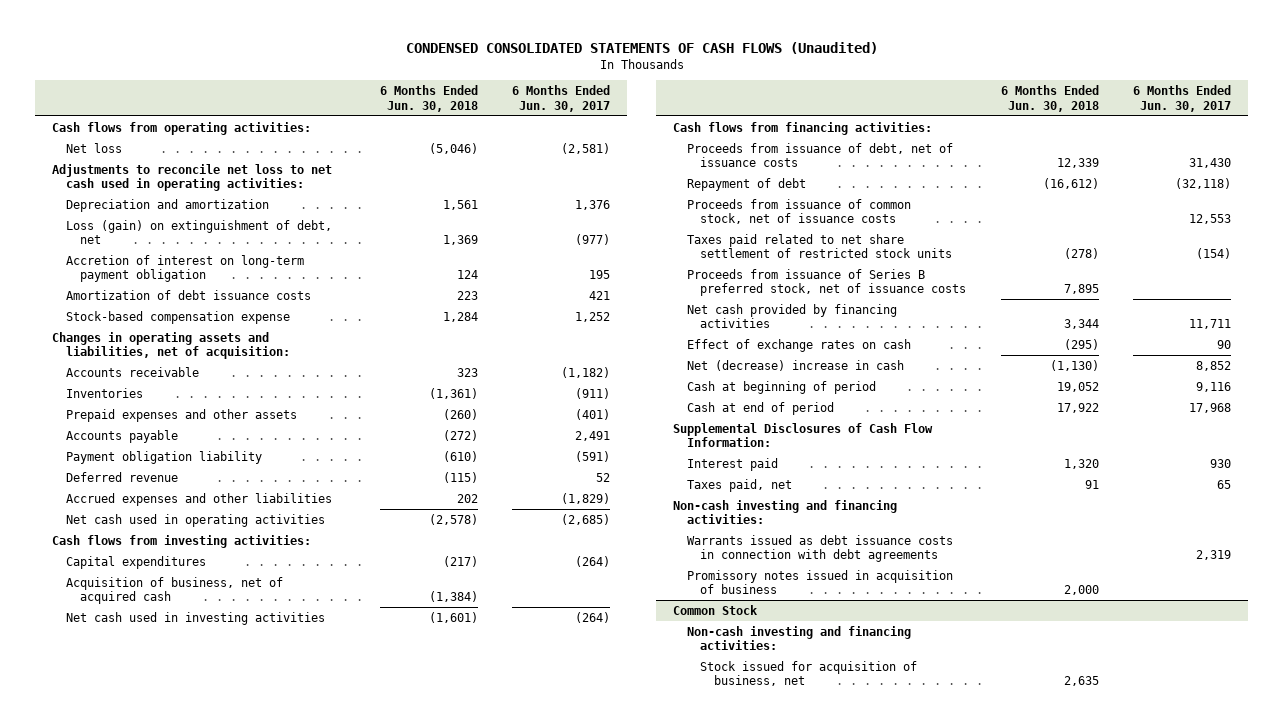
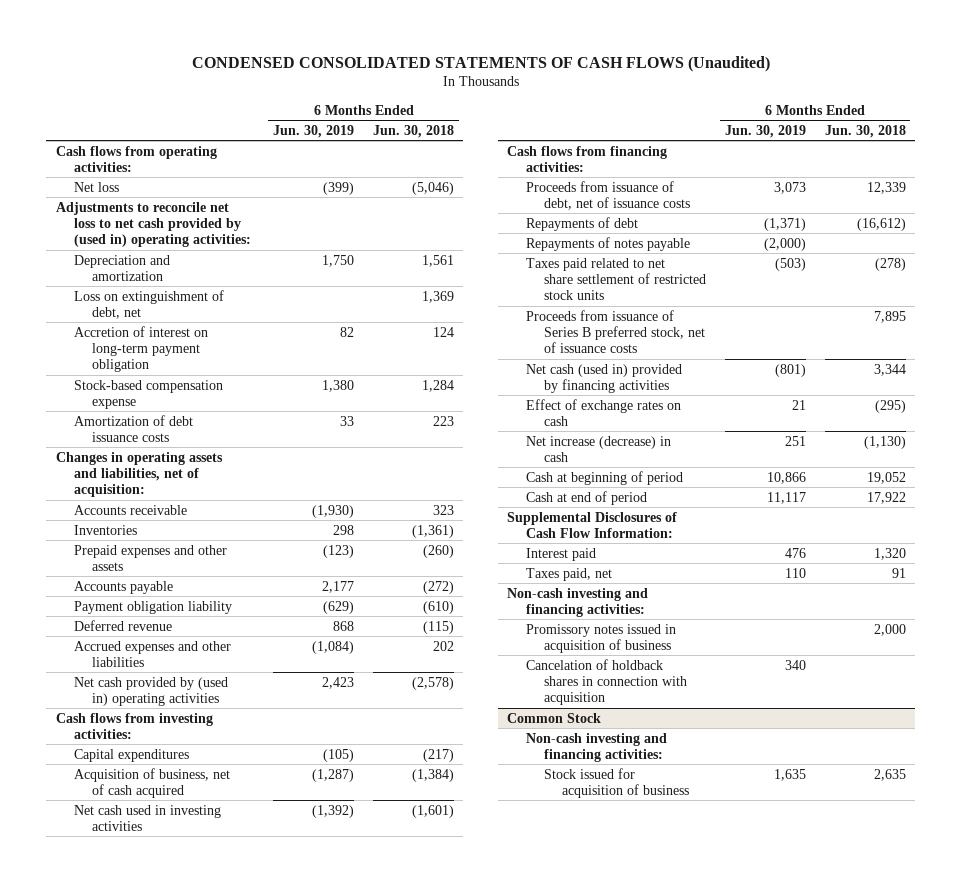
[511,85,610,112] 6 Months Ended Jun. 30, 2017 -> none
none -> [273,124,355,138] Jun. 30, 2019
[52,163,333,192] Adjustments to reconcile net loss to net cash used in operating activities: -> [55,201,252,248] Adjustments to reconcile net loss to net cash provided by (used in) operating activities:
[66,219,333,245] Loss (gain) on extinguishment of debt, net -> [74,289,225,319] Loss on extinguishment of debt, net
[66,289,312,300] Amortization of debt issuance costs -> [74,414,194,442] Amortization of debt issuance costs
[66,513,326,527] Net cash used in operating activities -> [74,676,229,706] Net cash provided by (used in) operating activities
[66,576,284,605] Acquisition of business, net of acquired cash -> [74,767,231,798] Acquisition of business, net of cash acquired
[686,198,911,225] Proceeds from issuance of common stock, net of issuance costs -> none
[686,177,806,191] Repayment of debt -> [525,216,638,231] Repayments of debt
none -> [525,236,690,251] Repayments of notes payable
[686,303,897,329] Net cash provided by financing activities -> [525,363,682,393] Net cash (used in) provided by financing activities
[686,359,904,371] Net (decrease) increase in cash -> [525,435,671,462] Net increase (decrease) in cash
[686,534,953,563] Warrants issued as debt issuance costs in connection with debt agreements -> none
none -> [525,658,687,706] Cancelation of holdback shares in connection with acquisition
[700,660,918,687] Stock issued for acquisition of business, net -> [543,767,690,798] Stock issued for acquisition of business

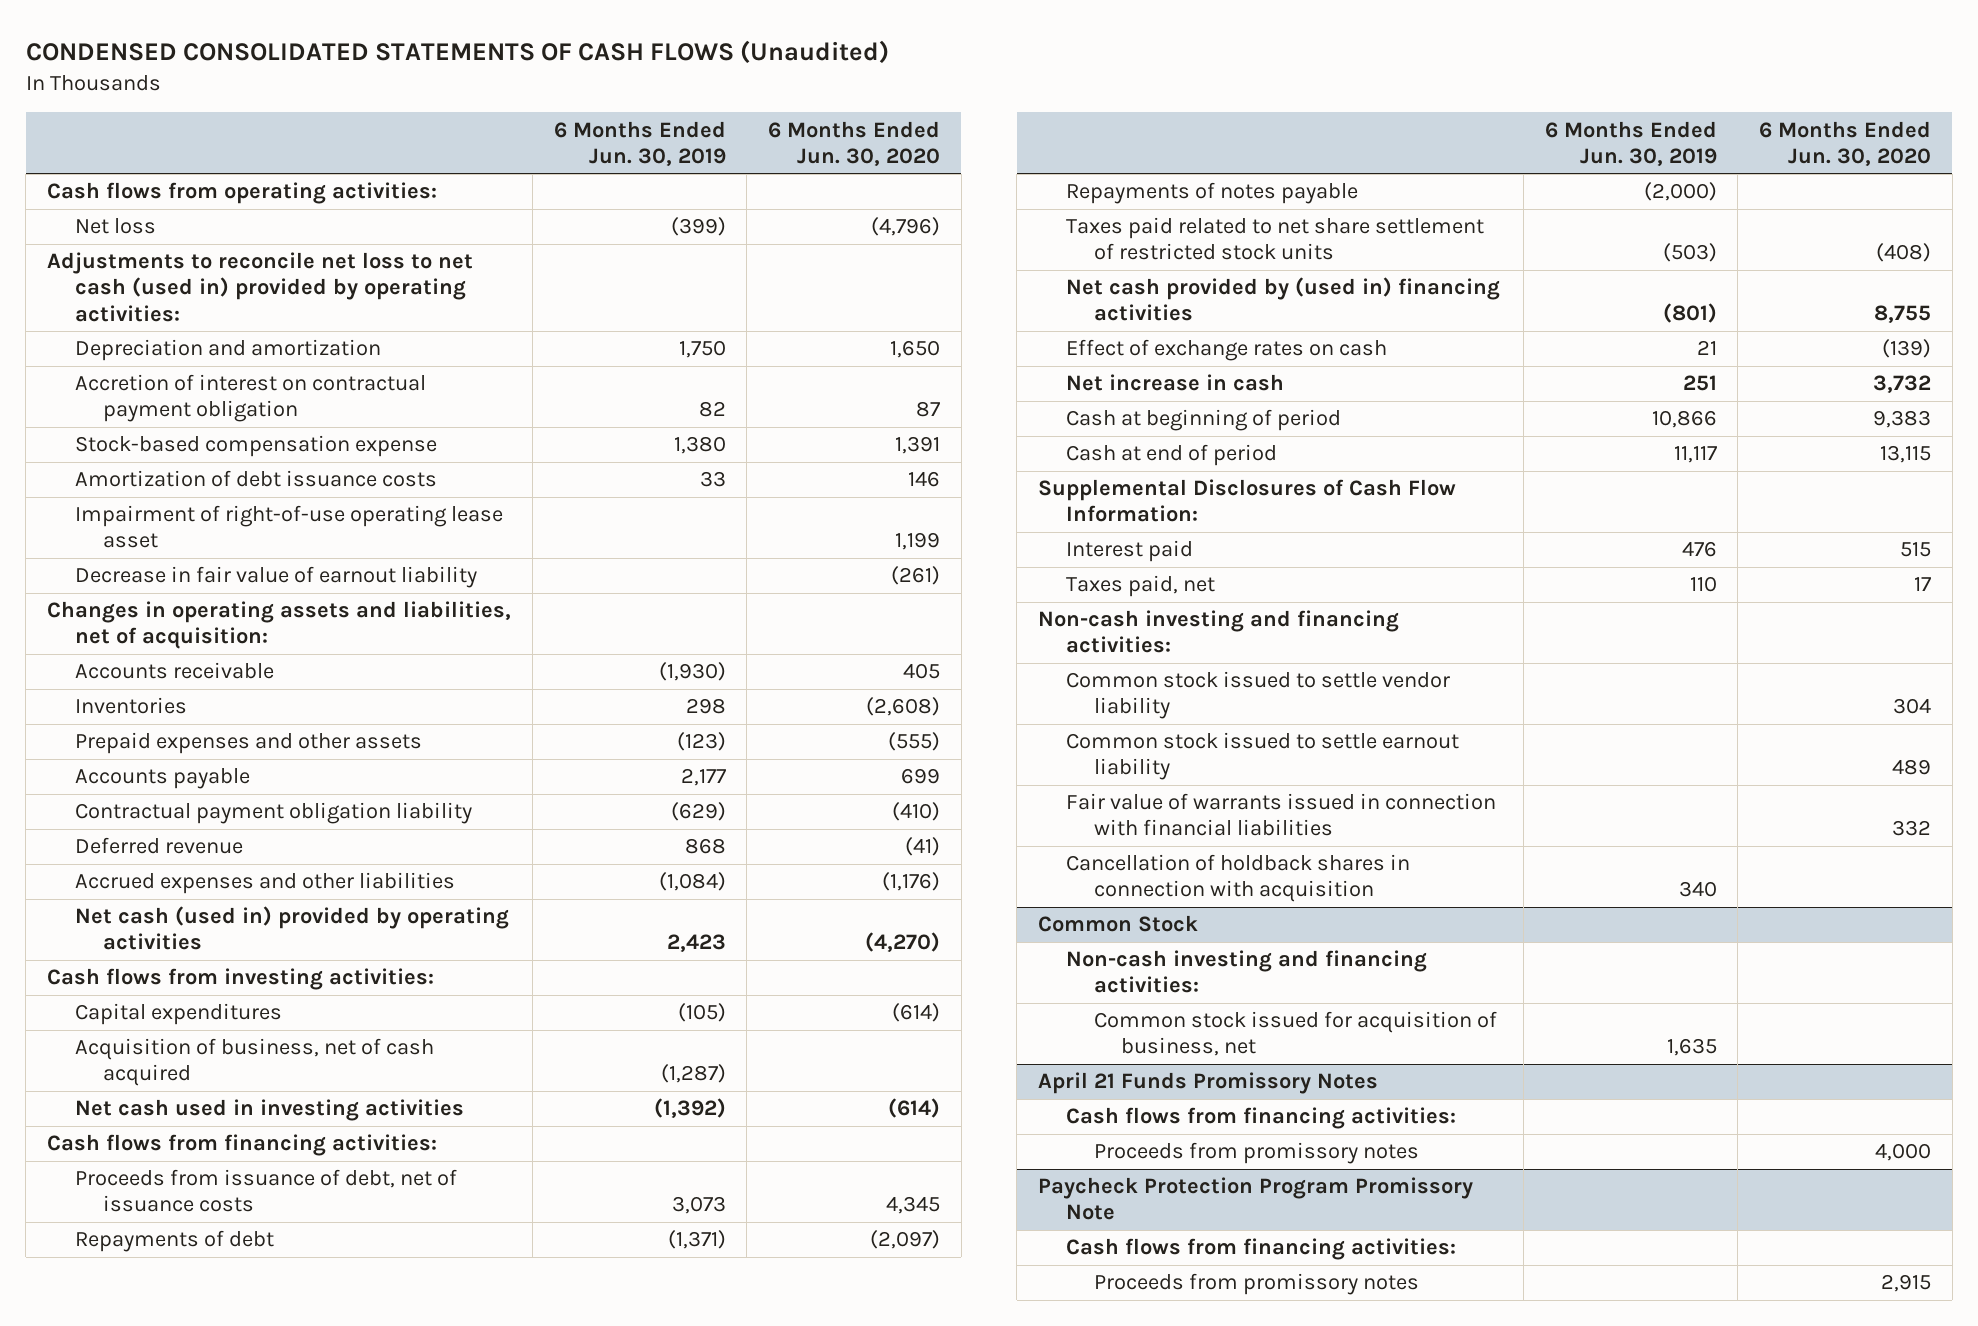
[373,124,455,138] Jun. 30, 2018 -> none
none -> [768,120,941,166] 6 Months Ended Jun. 30, 2020
[55,201,252,248] Adjustments to reconcile net loss to net cash provided by (used in) operating activities: -> [47,252,474,322] Adjustments to reconcile net loss to net cash (used in) provided by operating activities:
[74,289,225,319] Loss on extinguishment of debt, net -> none
[74,325,209,373] Accretion of interest on long-term payment obligation -> [74,374,426,423] Accretion of interest on contractual payment obligation
none -> [74,505,503,549] Impairment of right-of-use operating lease asset
none -> [74,566,477,589] Decrease in fair value of earnout liability
[74,600,233,614] Payment obligation liability -> [74,802,472,825] Contractual payment obligation liability
[74,676,229,706] Net cash provided by (used in) operating activities -> [74,906,509,951] Net cash (used in) provided by operating activities
[525,309,705,354] Proceeds from issuance of Series B preferred stock, net of issuance costs -> none
[525,363,682,393] Net cash (used in) provided by financing activities -> [1065,277,1500,322] Net cash provided by (used in) financing activities
[525,435,671,462] Net increase (decrease) in cash -> [1065,374,1284,392] Net increase in cash
[525,623,676,653] Promissory notes issued in acquisition of business -> none
none -> [1065,671,1450,720] Common stock issued to settle vendor liability
none -> [1065,732,1459,781] Common stock issued to settle earnout liability
none -> [1065,793,1496,837] Fair value of warrants issued in connection with financial liabilities
[525,658,687,706] Cancelation of holdback shares in connection with acquisition -> [1065,854,1410,903] Cancellation of holdback shares in connection with acquisition
[543,767,690,798] Stock issued for acquisition of business -> [1093,1011,1497,1057] Common stock issued for acquisition of business, net
none -> [1038,1072,1379,1095] April 21 Funds Promissory Notes
none -> [1065,1107,1456,1130] Cash flows from financing activities:
none -> [1093,1142,1419,1165] Proceeds from promissory notes
none -> [1038,1177,1474,1221] Paycheck Protection Program Promissory Note
none -> [1065,1238,1456,1261] Cash flows from financing activities:
none -> [1093,1273,1419,1296] Proceeds from promissory notes

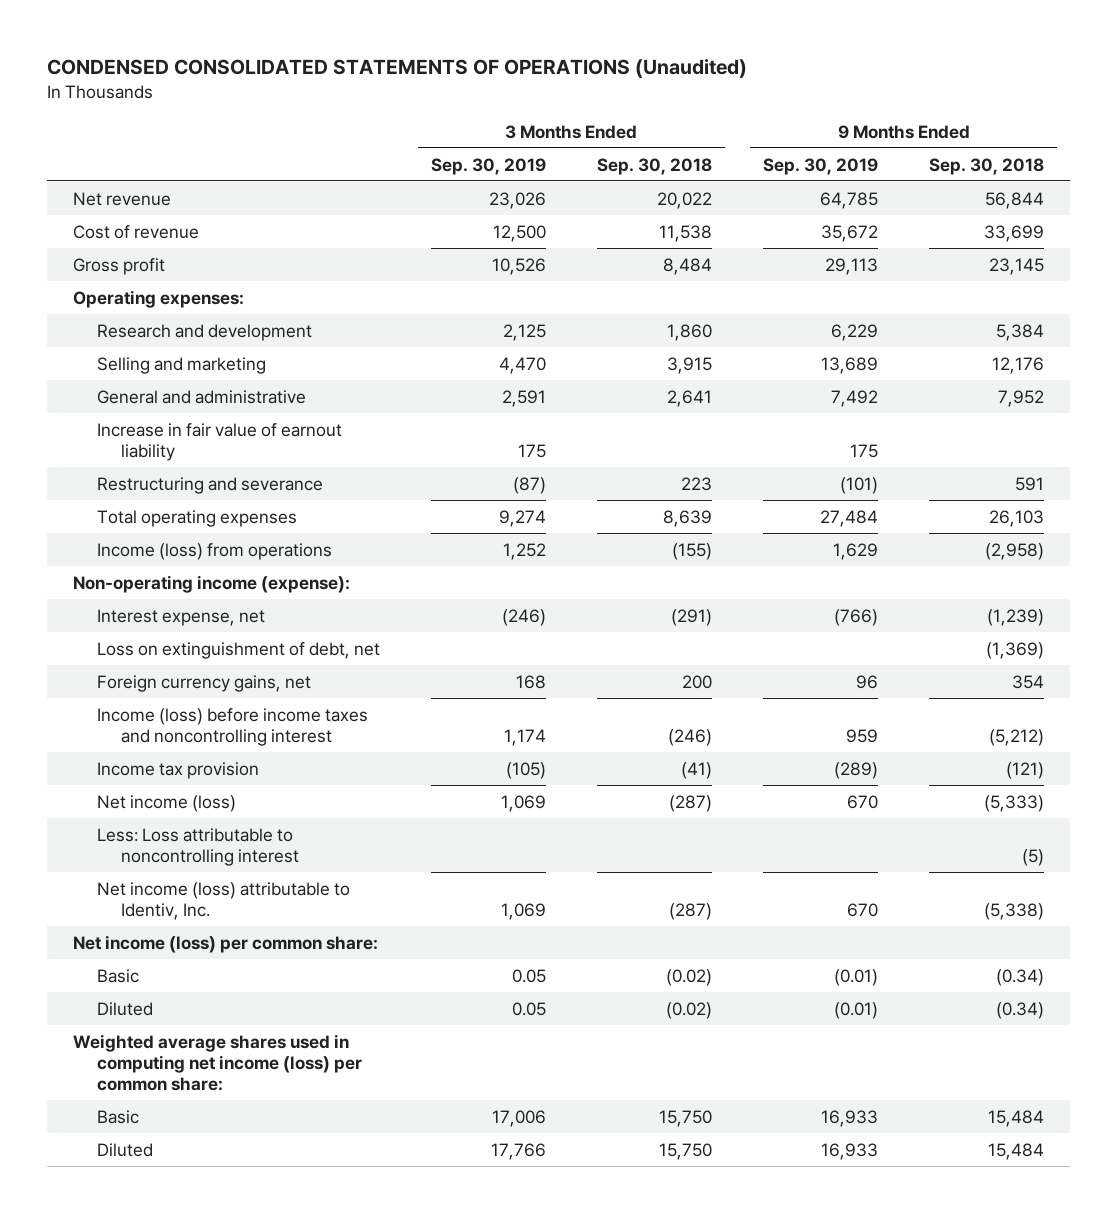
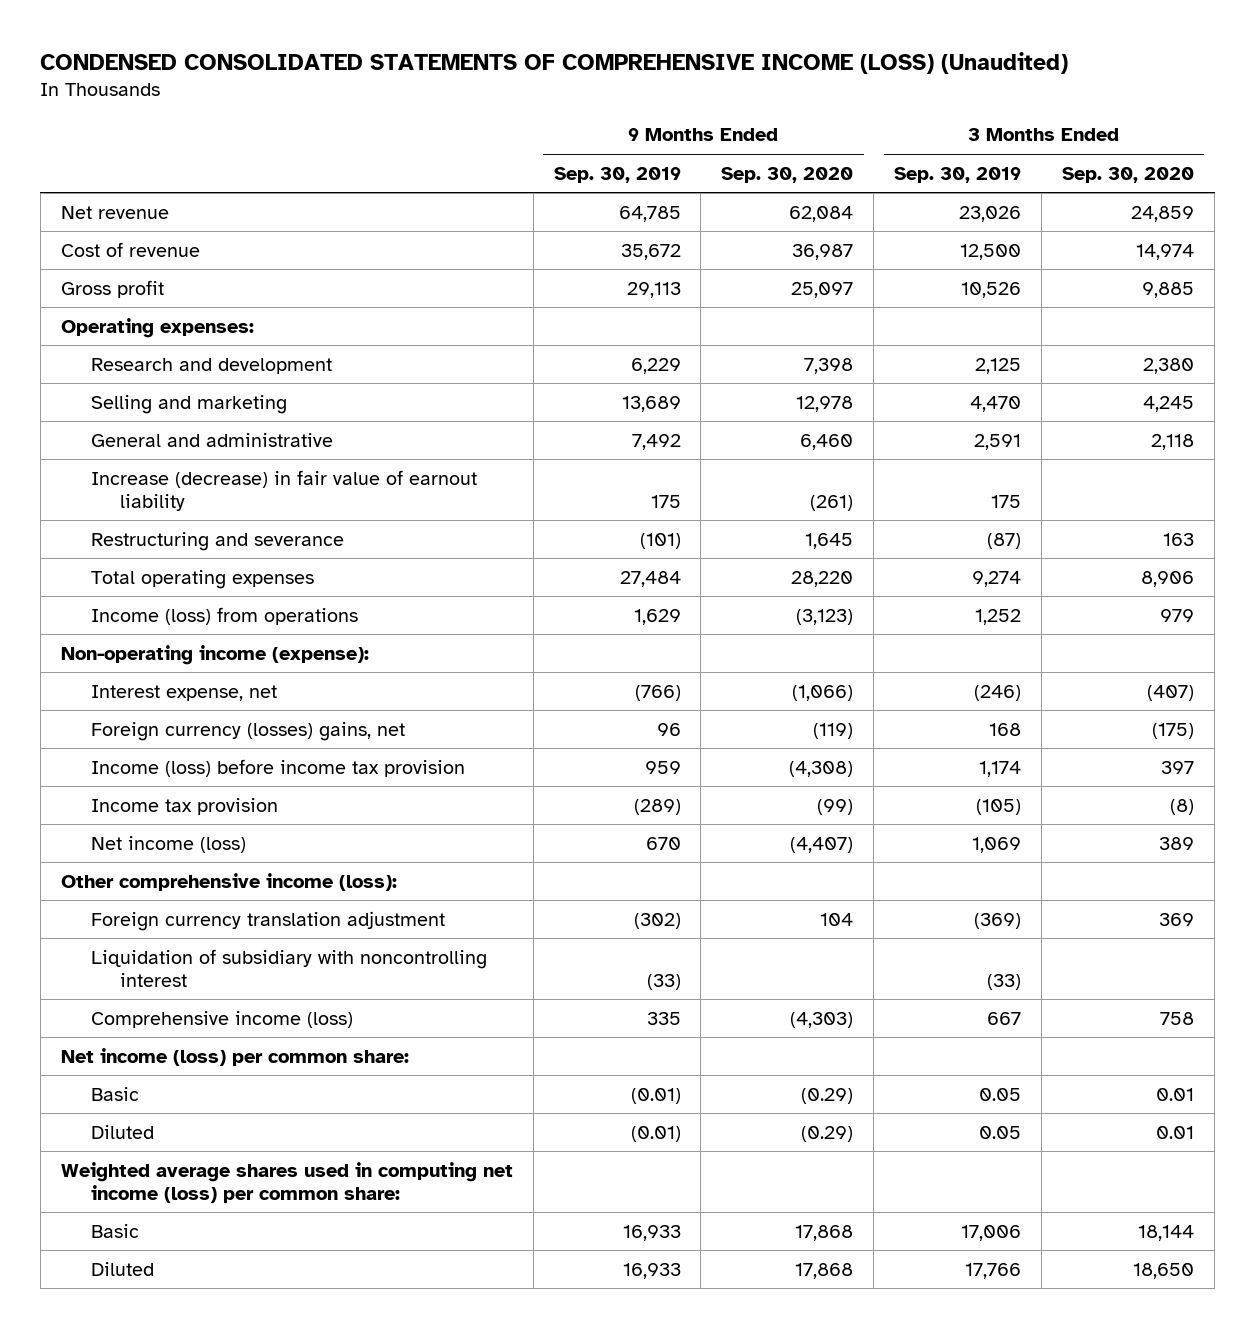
[47,59,748,79] CONDENSED CONSOLIDATED STATEMENTS OF OPERATIONS (Unaudited) -> [40,52,1069,75] CONDENSED CONSOLIDATED STATEMENTS OF COMPREHENSIVE INCOME (LOSS) (Unaudited)
[596,157,712,175] Sep. 30, 2018 -> none
[929,157,1045,175] Sep. 30, 2018 -> none
none -> [721,166,854,183] Sep. 30, 2020
none -> [1062,166,1195,183] Sep. 30, 2020
[96,422,342,461] Increase in fair value of earnout liability -> [90,469,477,511] Increase (decrease) in fair value of earnout liability
[96,641,380,659] Loss on extinguishment of debt, net -> none
[96,674,311,692] Foreign currency gains, net -> [90,721,405,741] Foreign currency (losses) gains, net
[96,707,368,746] Income (loss) before income taxes and noncontrolling interest -> [90,758,465,777] Income (loss) before income tax provision
[96,827,299,866] Less: Loss attributable to noncontrolling interest -> none
[96,881,350,920] Net income (loss) attributable to Identiv, Inc. -> none
none -> [60,872,397,891] Other comprehensive income (loss):
none -> [90,910,445,931] Foreign currency translation adjustment
none -> [90,948,487,987] Liquidation of subsidiary with noncontrolling interest
none -> [90,1010,353,1028] Comprehensive income (loss)

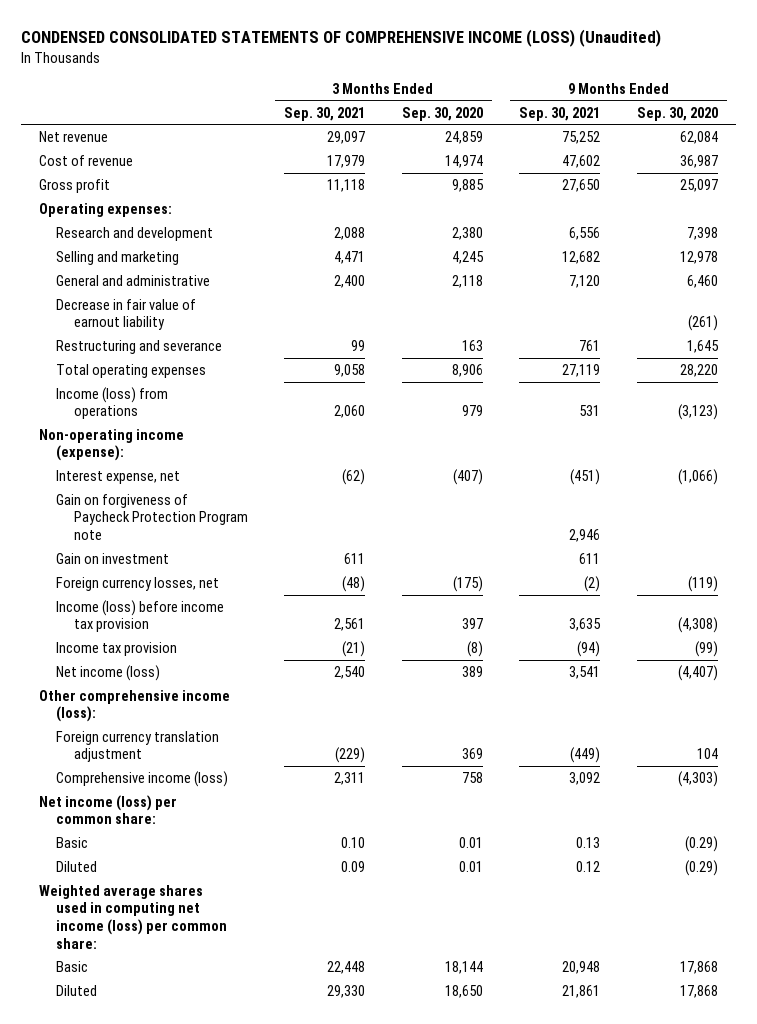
[553,166,681,183] Sep. 30, 2019 -> none
[894,166,1022,183] Sep. 30, 2019 -> none
none -> [284,106,366,121] Sep. 30, 2021
none -> [519,106,601,121] Sep. 30, 2021
[90,469,477,511] Increase (decrease) in fair value of earnout liability -> [56,298,197,331] Decrease in fair value of earnout liability
none -> [56,493,248,540] Gain on forgiveness of Paycheck Protection Program note
none -> [56,552,170,564] Gain on investment
[90,721,405,741] Foreign currency (losses) gains, net -> [56,576,220,591] Foreign currency losses, net
[90,948,487,987] Liquidation of subsidiary with noncontrolling interest -> none

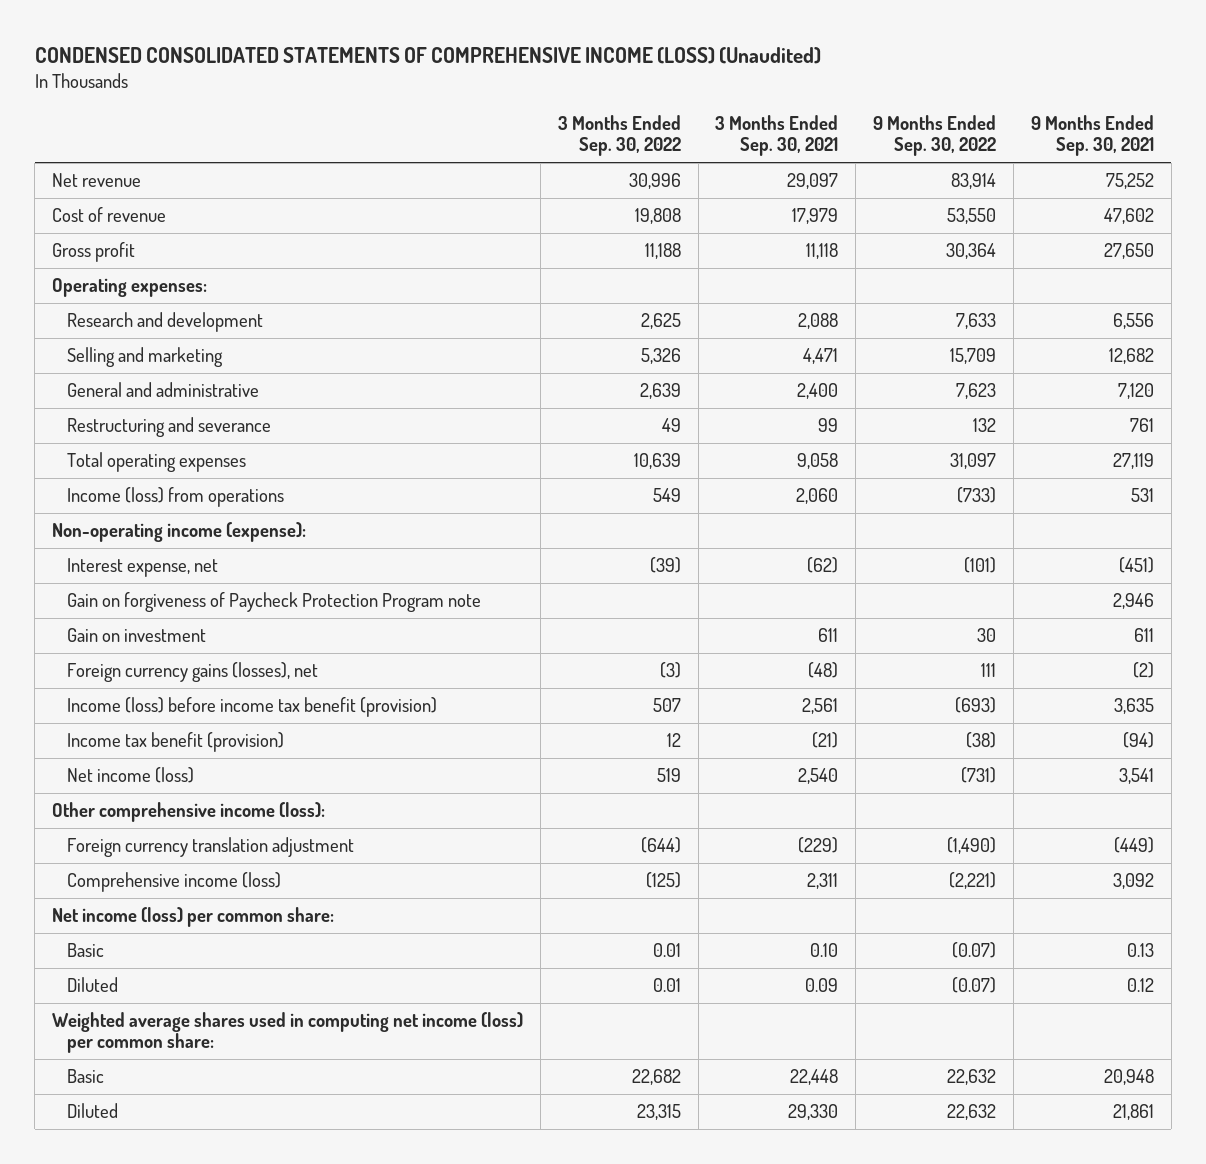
[401,106,483,121] Sep. 30, 2020 -> none
[636,106,718,121] Sep. 30, 2020 -> none
none -> [557,115,681,157] 3 Months Ended Sep. 30, 2022
none -> [873,115,997,157] 9 Months Ended Sep. 30, 2022
[56,298,197,331] Decrease in fair value of earnout liability -> none
[56,576,220,591] Foreign currency losses, net -> [66,662,318,683] Foreign currency gains (losses), net
[56,599,225,633] Income (loss) before income tax provision -> [66,697,437,718] Income (loss) before income tax benefit (provision)
[56,641,178,656] Income tax provision -> [66,732,284,753] Income tax benefit (provision)

